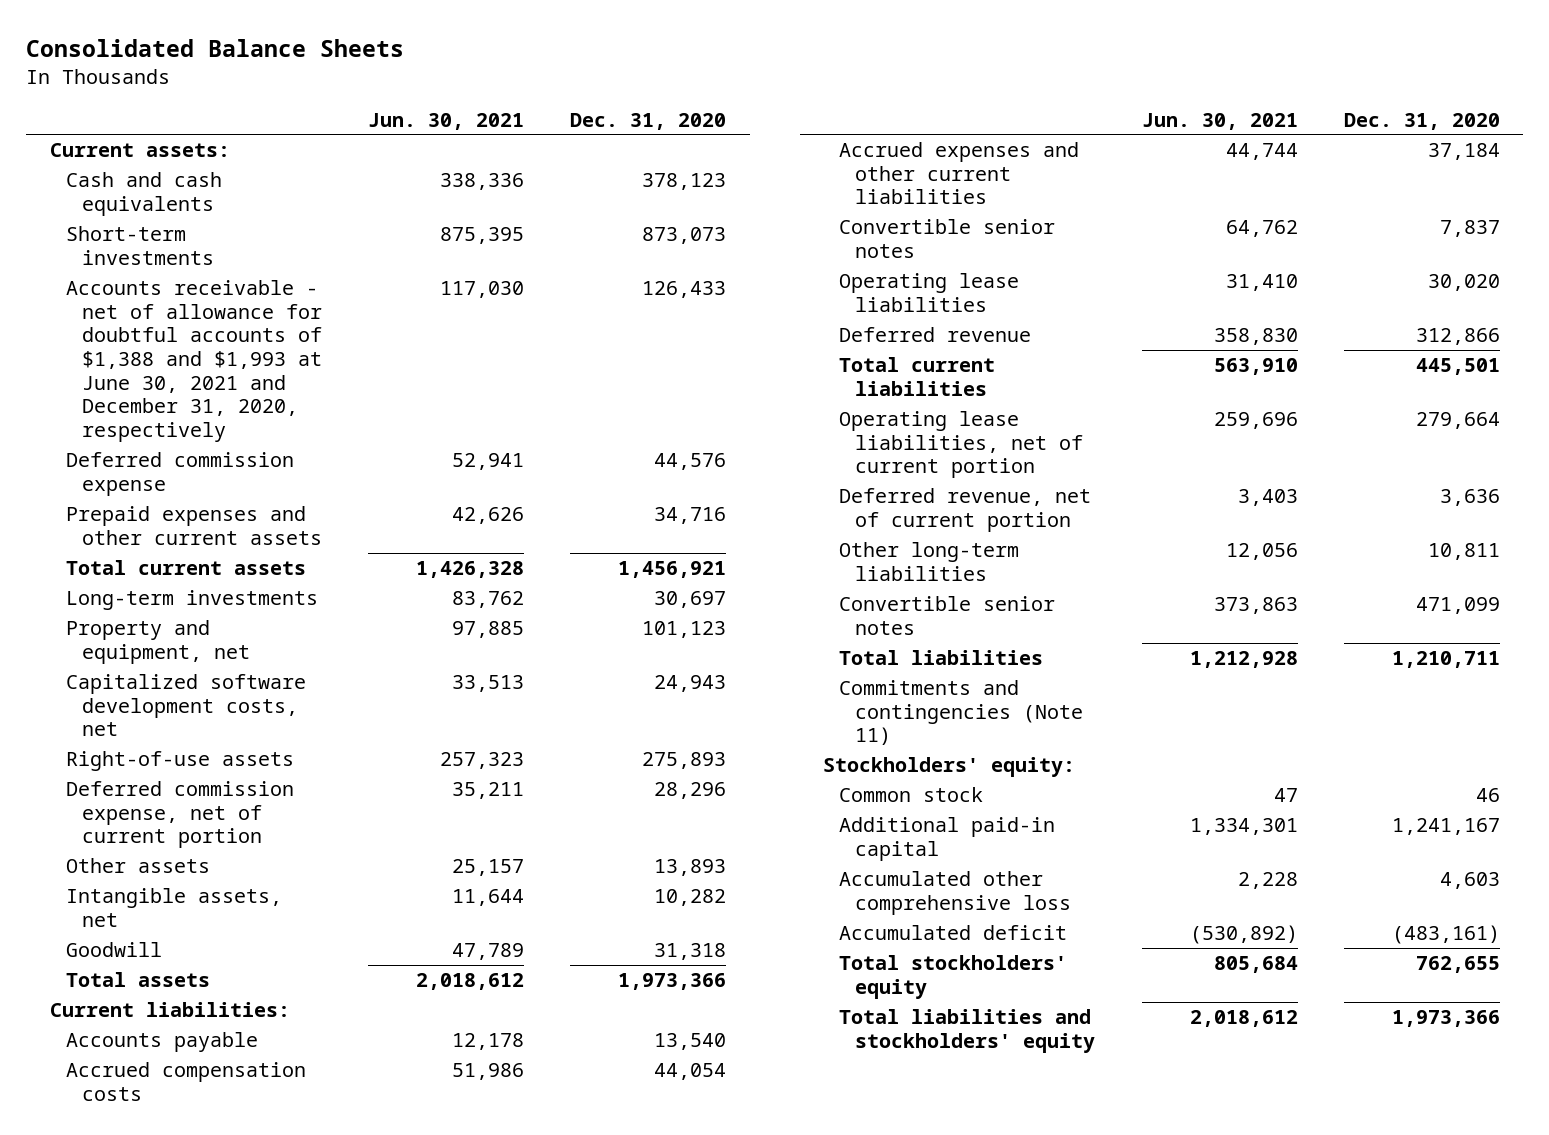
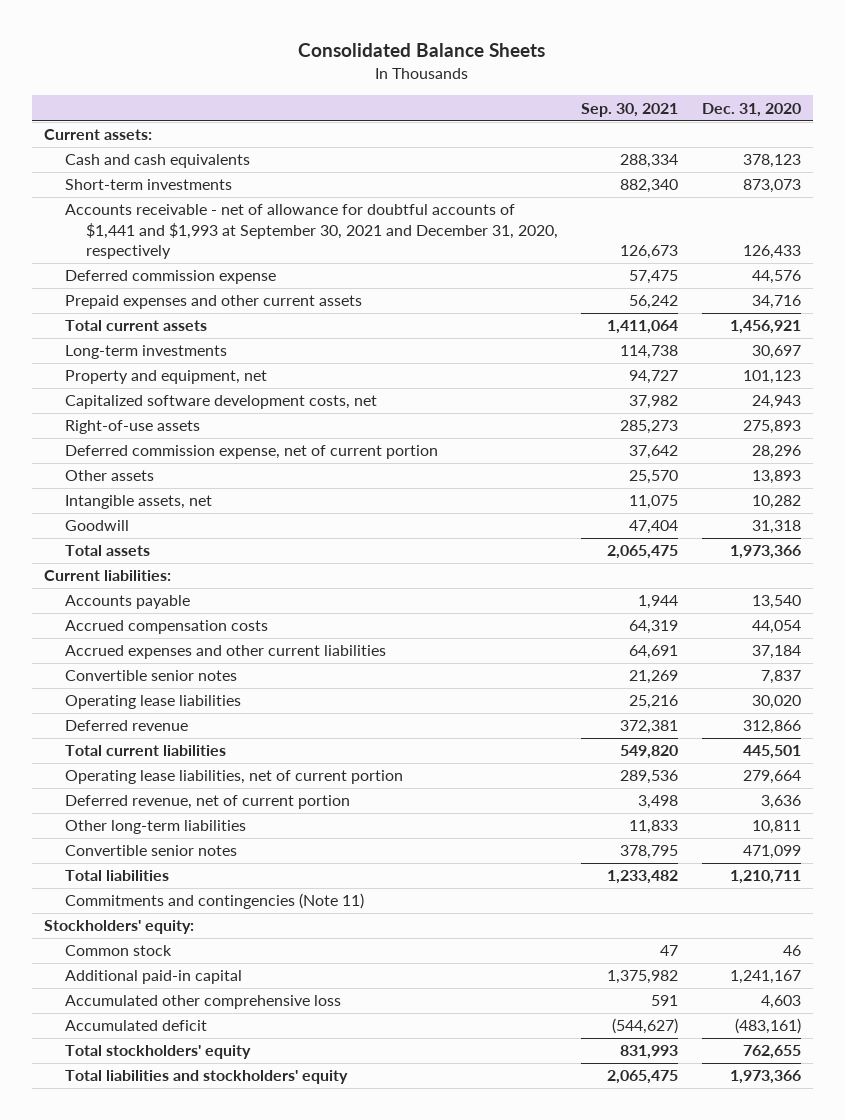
[368,112,525,130] Jun. 30, 2021 -> none
none -> [581,102,679,117] Sep. 30, 2021
[65,280,322,443] Accounts receivable - net of allowance for doubtful accounts of $1,388 and $1,993 at June 30, 2021 and December 31, 2020, respectively -> [64,204,558,260] Accounts receivable - net of allowance for doubtful accounts of $1,441 and $1,993 at September 30, 2021 and December 31, 2020, respectively

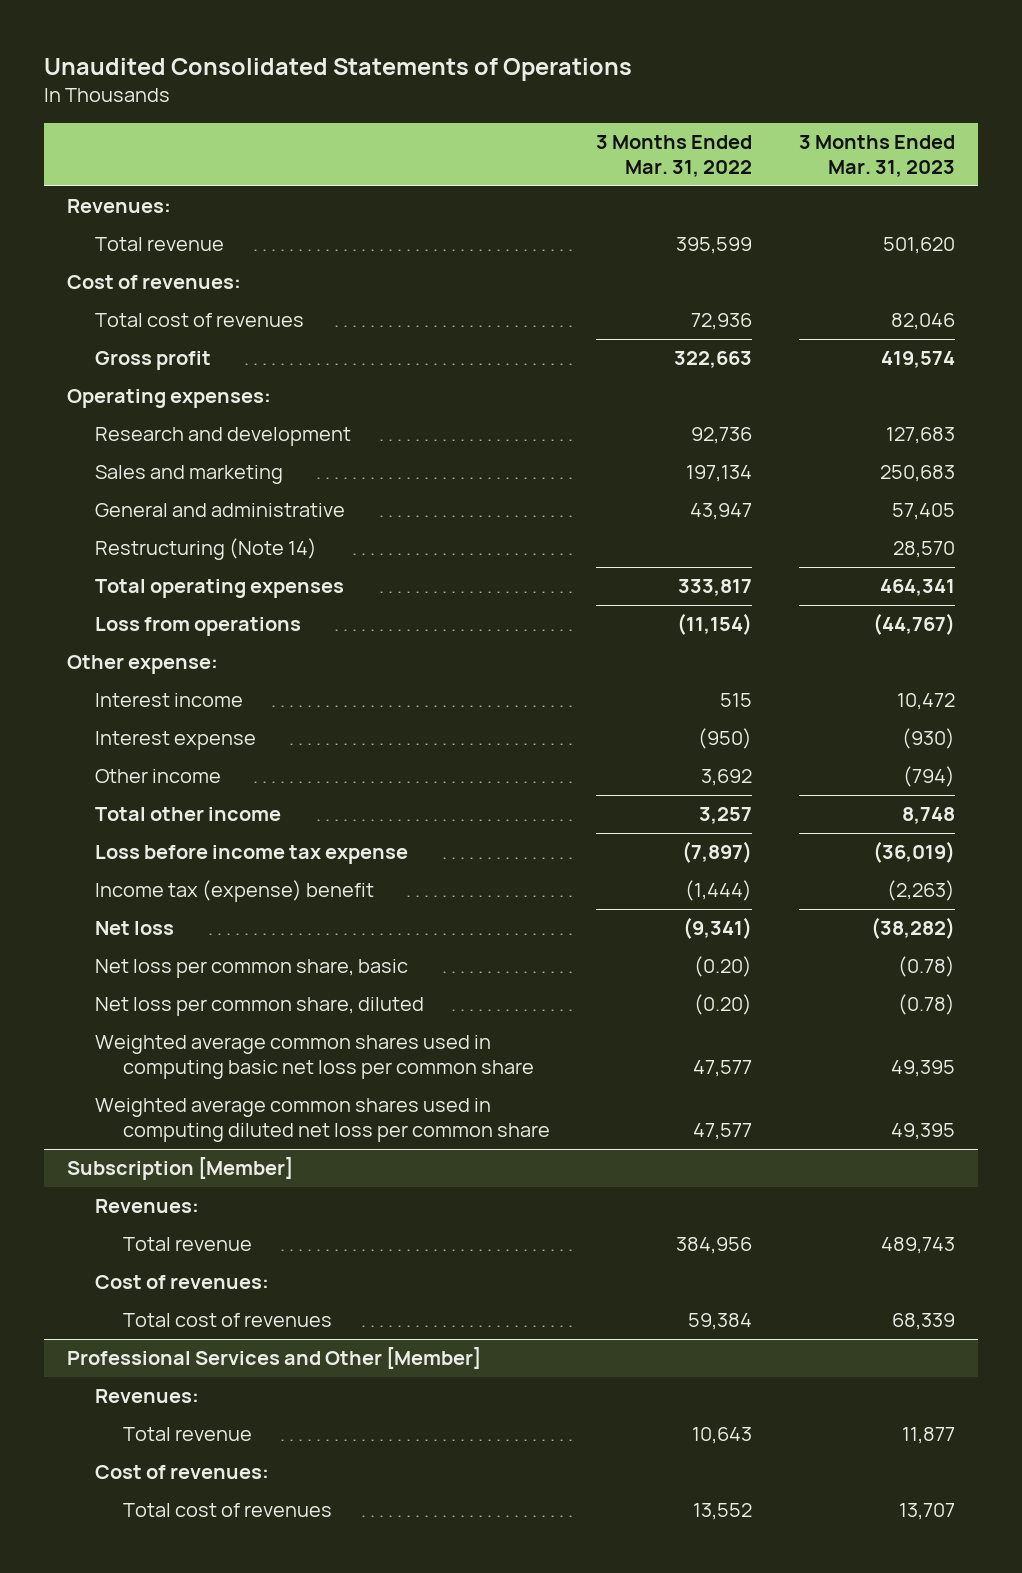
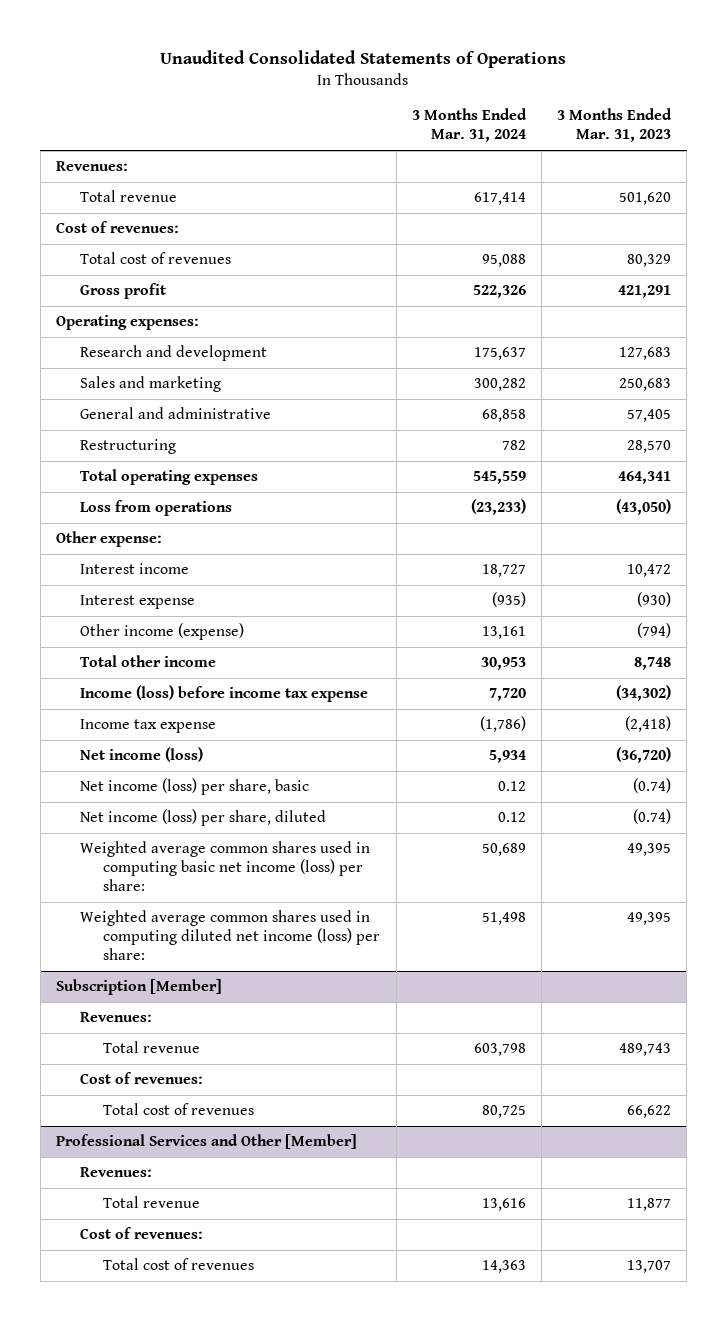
[596,134,753,178] 3 Months Ended Mar. 31, 2022 -> none
none -> [411,108,527,143] 3 Months Ended Mar. 31, 2024
[890,313,955,331] 82,046 -> [627,254,672,268] 80,329
[880,351,955,369] 419,574 -> [618,285,672,299] 421,291
[94,538,317,561] Restructuring (Note 14) -> [79,439,176,455] Restructuring
[872,613,955,636] (44,767) -> [616,499,672,516] (43,050)
[94,769,221,784] Other income -> [79,623,244,641] Other income (expense)
[94,845,408,865] Loss before income tax expense -> [79,685,368,703] Income (loss) before income tax expense
[872,841,955,864] (36,019) -> [616,685,672,702] (34,302)
[94,880,374,903] Income tax (expense) benefit -> [79,719,216,734] Income tax expense
[886,880,955,902] (2,263) -> [625,716,672,733] (2,418)
[94,921,174,936] Net loss -> [79,747,203,763] Net income (loss)
[870,917,955,940] (38,282) -> [616,747,672,764] (36,720)
[94,959,408,979] Net loss per common share, basic -> [79,778,309,796] Net income (loss) per share, basic
[897,956,955,978] (0.78) -> [633,778,672,794] (0.74)
[94,997,424,1017] Net loss per common share, diluted -> [79,809,326,827] Net income (loss) per share, diluted
[897,994,955,1016] (0.78) -> [633,809,672,825] (0.74)
[94,1035,535,1080] Weighted average common shares used in computing basic net loss per common share -> [79,841,370,892] Weighted average common shares used in computing basic net income (loss) per share:
[94,1098,551,1143] Weighted average common shares used in computing diluted net loss per common share -> [79,910,381,961] Weighted average common shares used in computing diluted net income (loss) per share:
[891,1313,955,1331] 68,339 -> [627,1105,672,1119] 66,622

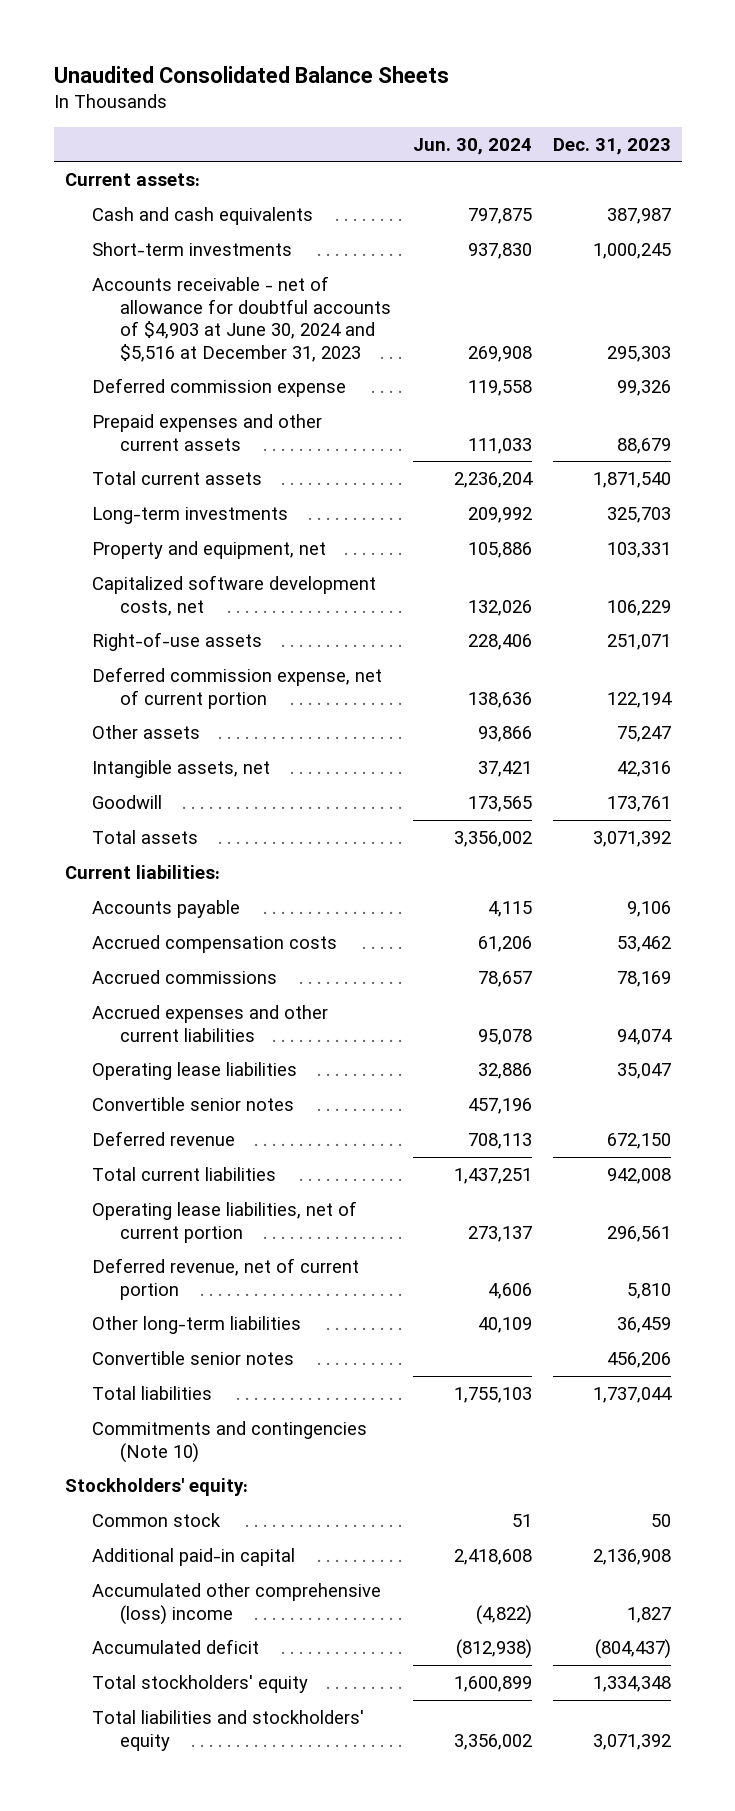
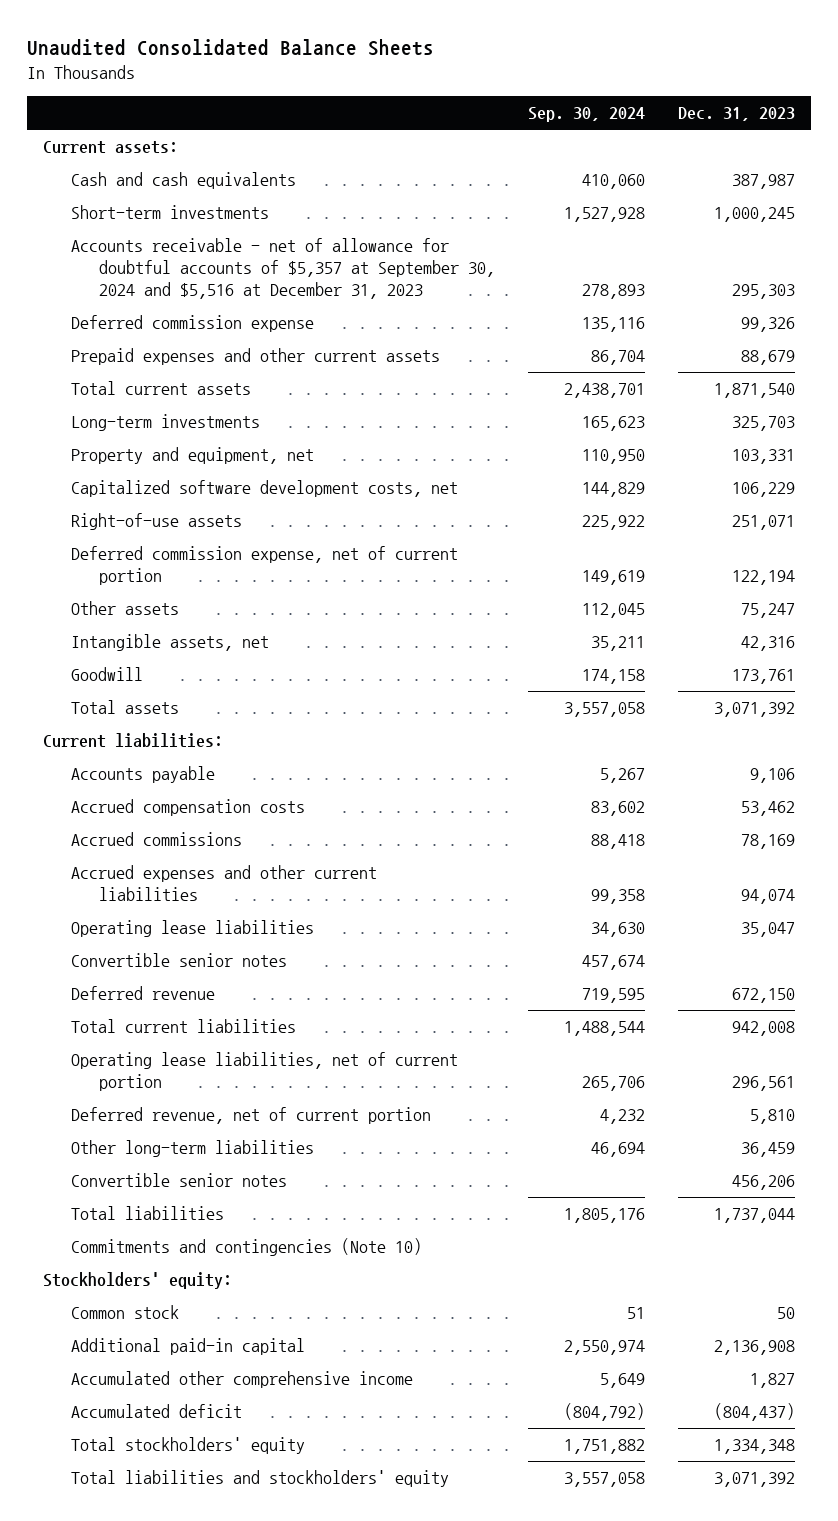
[412,137,532,155] Jun. 30, 2024 -> none
none -> [527,107,645,123] Sep. 30, 2024
[92,275,392,362] Accounts receivable - net of allowance for doubtful accounts of $4,903 at June 30, 2024 and $5,516 at December 31, 2023 -> [71,238,495,300] Accounts receivable - net of allowance for doubtful accounts of $5,357 at September 30, 2024 and $5,516 at December 31, 2023
[92,1582,382,1625] Accumulated other comprehensive (loss) income -> [71,1371,414,1389] Accumulated other comprehensive income

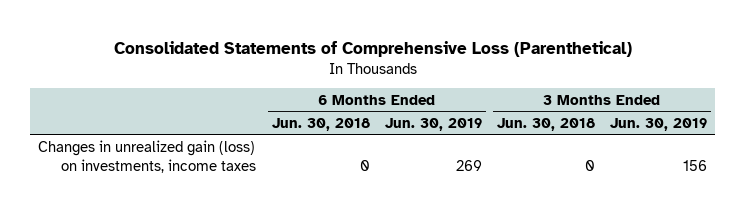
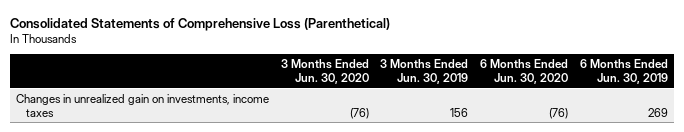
[271,118,370,132] Jun. 30, 2018 -> none
[497,118,596,132] Jun. 30, 2018 -> none
none -> [280,58,369,85] 3 Months Ended Jun. 30, 2020
none -> [480,58,569,85] 6 Months Ended Jun. 30, 2020
[38,139,257,173] Changes in unrealized gain (loss) on investments, income taxes -> [15,93,269,117] Changes in unrealized gain on investments, income taxes

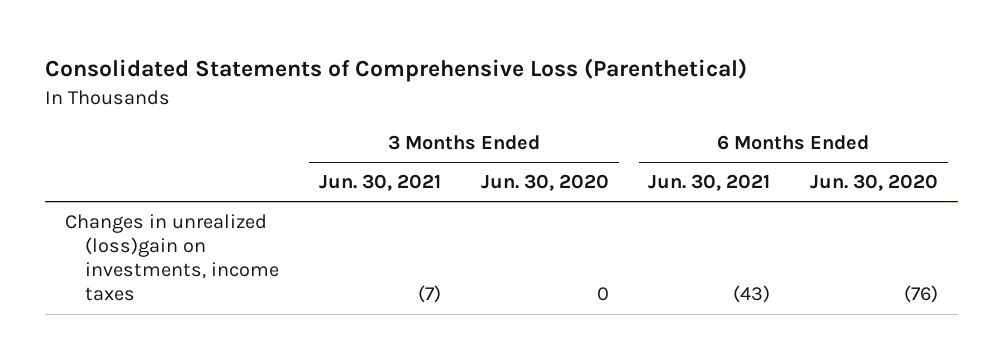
[380,58,469,85] 3 Months Ended Jun. 30, 2019 -> none
[579,58,668,85] 6 Months Ended Jun. 30, 2019 -> none
none -> [318,174,441,192] Jun. 30, 2021
none -> [648,174,771,192] Jun. 30, 2021
[15,93,269,117] Changes in unrealized gain on investments, income taxes -> [64,213,279,302] Changes in unrealized (loss)gain on investments, income taxes
[349,107,369,119] (76) -> [596,287,609,302] 0

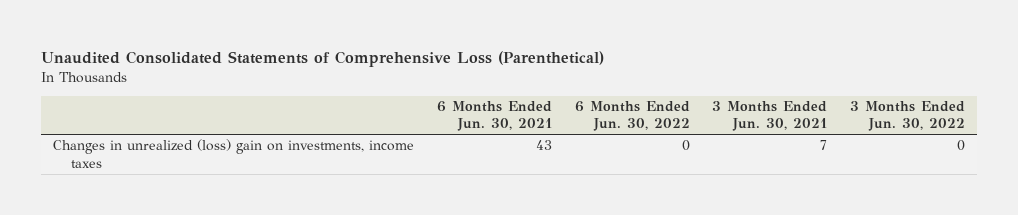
[44,58,747,83] Consolidated Statements of Comprehensive Loss (Parenthetical) -> [41,50,605,67] Unaudited Consolidated Statements of Comprehensive Loss (Parenthetical)
[480,174,609,192] Jun. 30, 2020 -> none
[810,174,939,192] Jun. 30, 2020 -> none
none -> [574,101,690,132] 6 Months Ended Jun. 30, 2022
none -> [850,101,966,132] 3 Months Ended Jun. 30, 2022
[64,213,279,302] Changes in unrealized (loss)gain on investments, income taxes -> [52,139,414,168] Changes in unrealized (loss) gain on investments, income taxes
[417,285,441,304] (7) -> [820,140,828,151] 7
[733,285,771,304] (43) -> [535,140,552,151] 43

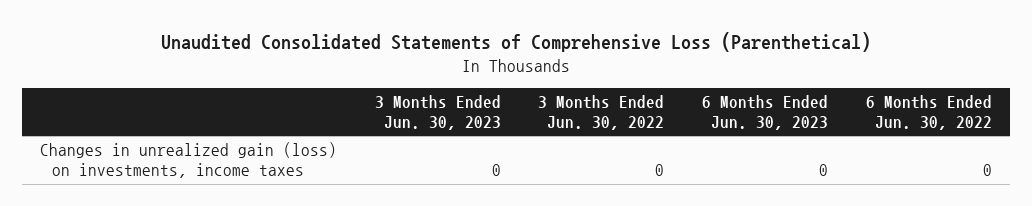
[436,101,552,132] 6 Months Ended Jun. 30, 2021 -> none
[712,101,828,132] 3 Months Ended Jun. 30, 2021 -> none
none -> [374,94,501,130] 3 Months Ended Jun. 30, 2023
none -> [702,94,829,130] 6 Months Ended Jun. 30, 2023
[52,139,414,168] Changes in unrealized (loss) gain on investments, income taxes -> [40,142,338,179] Changes in unrealized gain (loss) on investments, income taxes

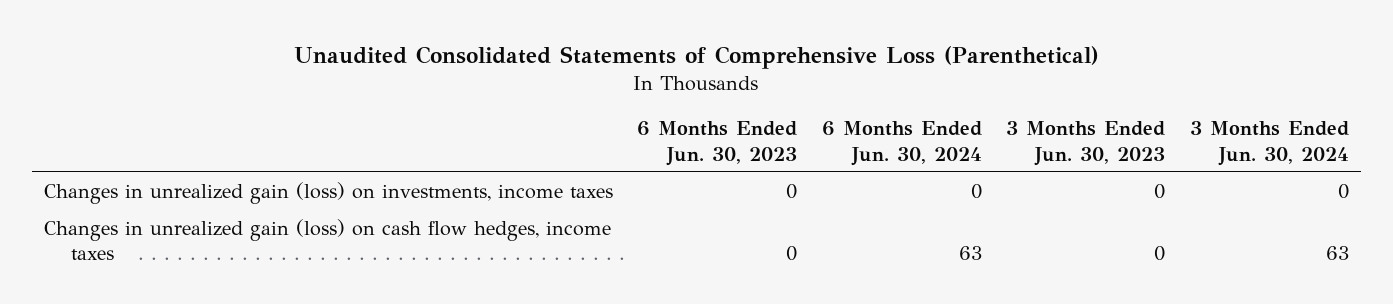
[538,94,665,130] 3 Months Ended Jun. 30, 2022 -> none
[865,94,992,130] 6 Months Ended Jun. 30, 2022 -> none
none -> [821,121,982,166] 6 Months Ended Jun. 30, 2024
none -> [1189,121,1349,166] 3 Months Ended Jun. 30, 2024
none -> [44,219,612,261] Changes in unrealized gain (loss) on cash flow hedges, income taxes

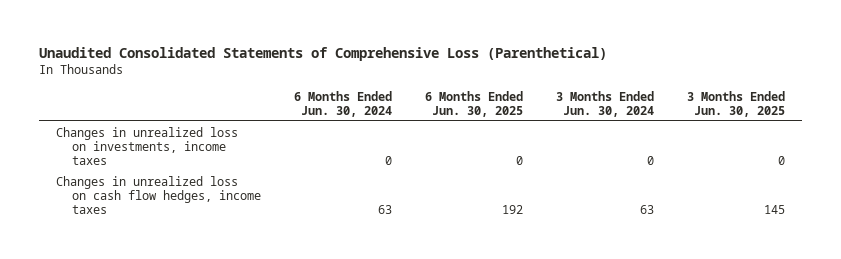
[637,121,798,166] 6 Months Ended Jun. 30, 2023 -> none
[1006,121,1166,166] 3 Months Ended Jun. 30, 2023 -> none
none -> [425,90,524,117] 6 Months Ended Jun. 30, 2025
none -> [687,90,786,117] 3 Months Ended Jun. 30, 2025
[44,182,614,205] Changes in unrealized gain (loss) on investments, income taxes -> [55,126,238,165] Changes in unrealized loss on investments, income taxes
[44,219,612,261] Changes in unrealized gain (loss) on cash flow hedges, income taxes -> [55,175,261,214] Changes in unrealized loss on cash flow hedges, income taxes

